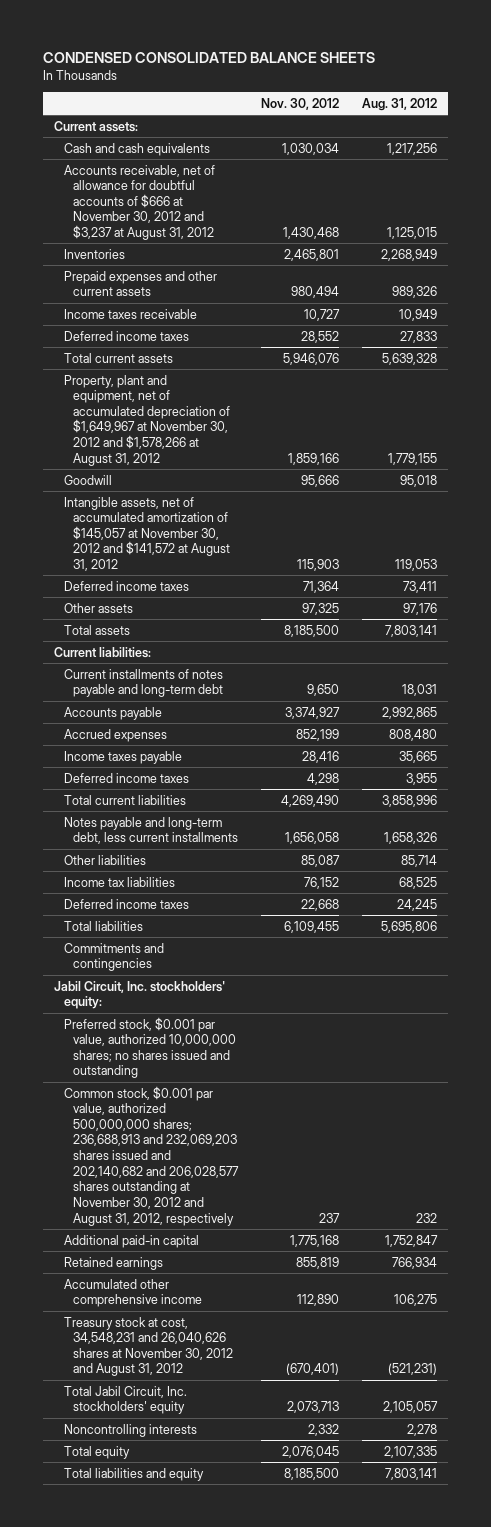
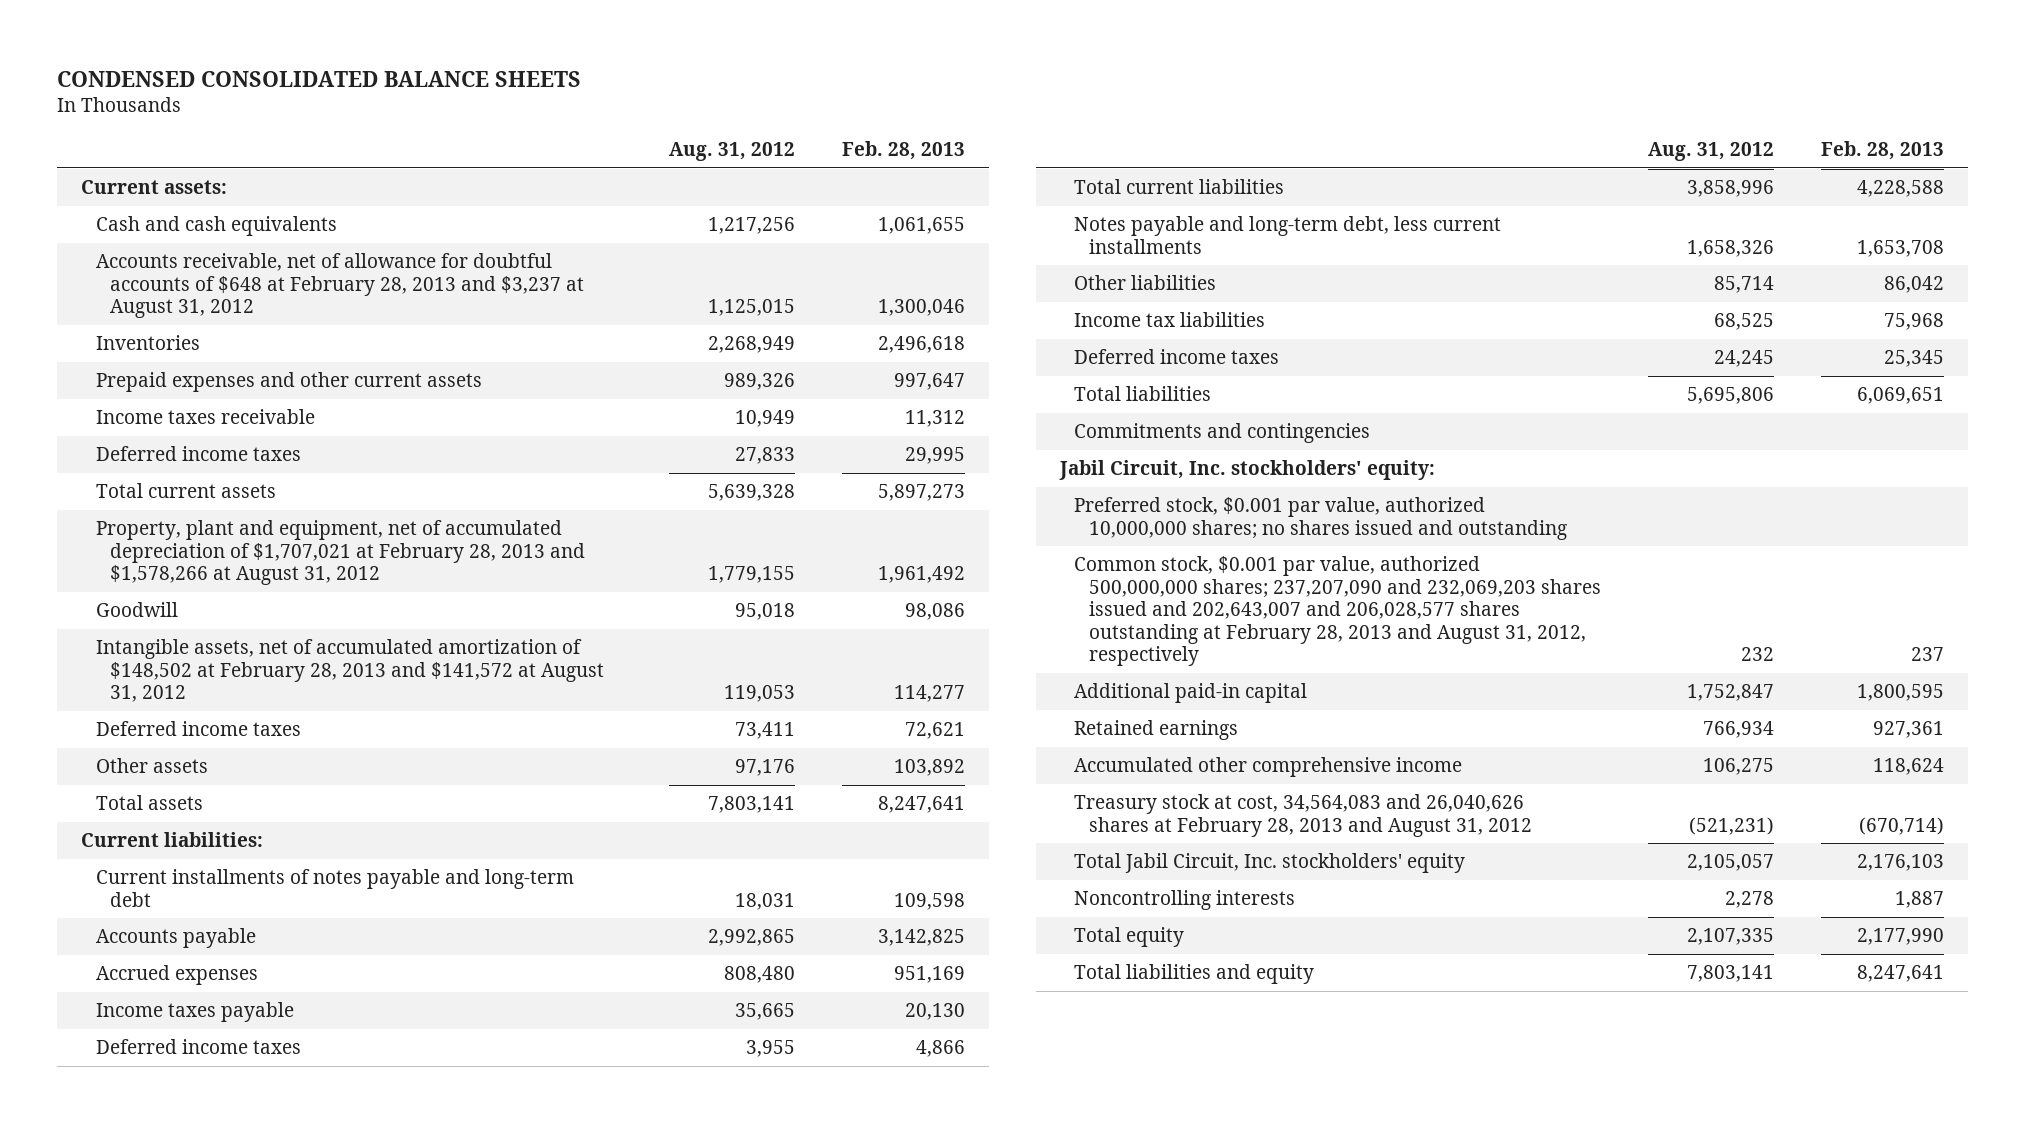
[260,97,339,110] Nov. 30, 2012 -> none
none -> [842,141,966,161] Feb. 28, 2013
[63,164,215,241] Accounts receivable, net of allowance for doubtful accounts of $666 at November 30, 2012 and $3,237 at August 31, 2012 -> [95,253,585,319] Accounts receivable, net of allowance for doubtful accounts of $648 at February 28, 2013 and $3,237 at August 31, 2012
[63,374,231,466] Property, plant and equipment, net of accumulated depreciation of $1,649,967 at November 30, 2012 and $1,578,266 at August 31, 2012 -> [95,520,586,586] Property, plant and equipment, net of accumulated depreciation of $1,707,021 at February 28, 2013 and $1,578,266 at August 31, 2012
[63,496,231,572] Intangible assets, net of accumulated amortization of $145,057 at November 30, 2012 and $141,572 at August 31, 2012 -> [95,639,605,703] Intangible assets, net of accumulated amortization of $148,502 at February 28, 2013 and $141,572 at August 31, 2012
[63,1085,240,1226] Common stock, $0.001 par value, authorized 500,000,000 shares; 236,688,913 and 232,069,203 shares issued and 202,140,682 and 206,028,577 shares outstanding at November 30, 2012 and August 31, 2012, respectively -> [1074,556,1602,666] Common stock, $0.001 par value, authorized 500,000,000 shares; 237,207,090 and 232,069,203 shares issued and 202,643,007 and 206,028,577 shares outstanding at February 28, 2013 and August 31, 2012, respectively
[63,1316,234,1377] Treasury stock at cost, 34,548,231 and 26,040,626 shares at November 30, 2012 and August 31, 2012 -> [1074,794,1533,837] Treasury stock at cost, 34,564,083 and 26,040,626 shares at February 28, 2013 and August 31, 2012

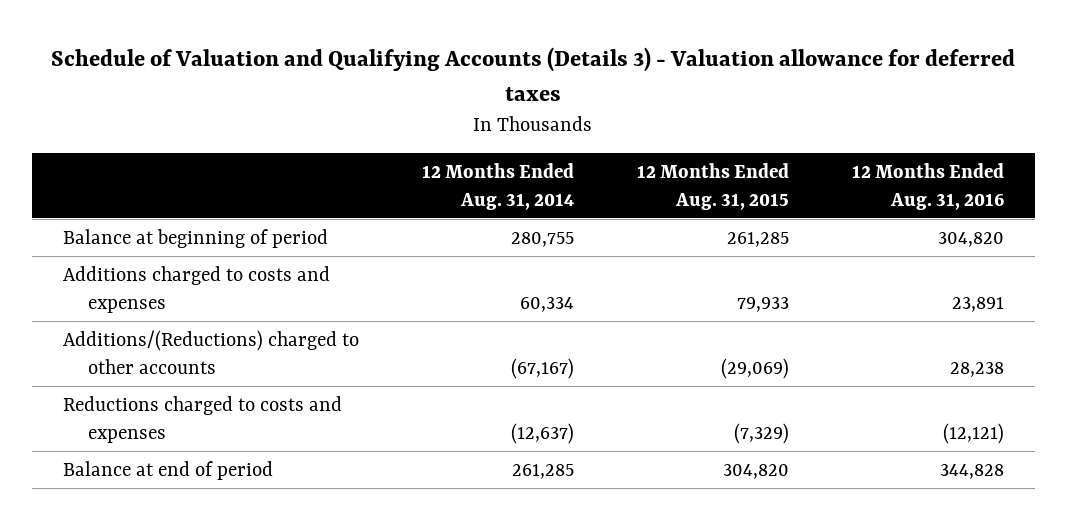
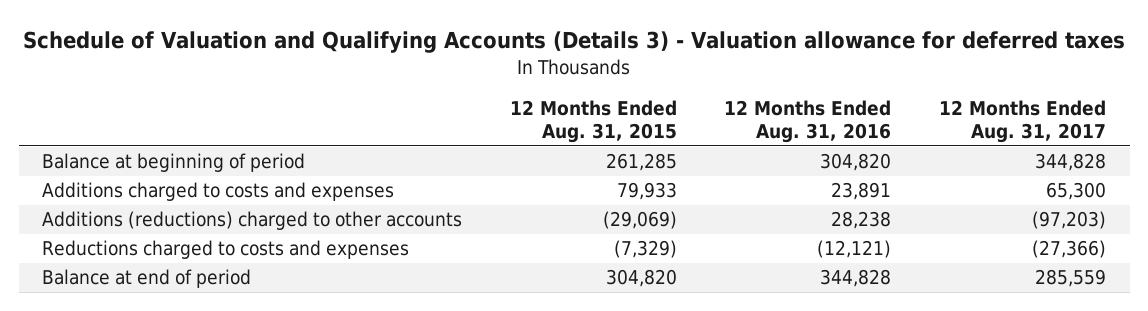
[422,162,575,210] 12 Months Ended Aug. 31, 2014 -> none
none -> [938,99,1106,144] 12 Months Ended Aug. 31, 2017
[63,329,360,374] Additions/(Reductions) charged to other accounts -> [42,211,463,231] Additions (reductions) charged to other accounts

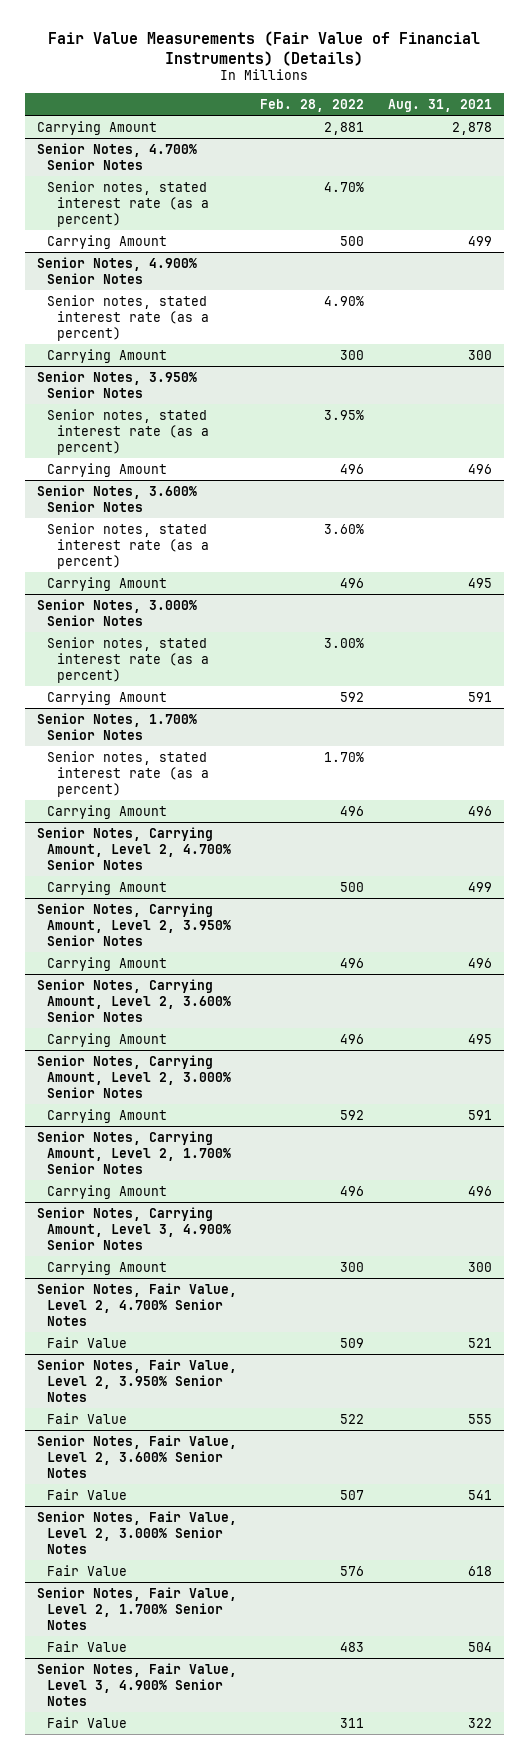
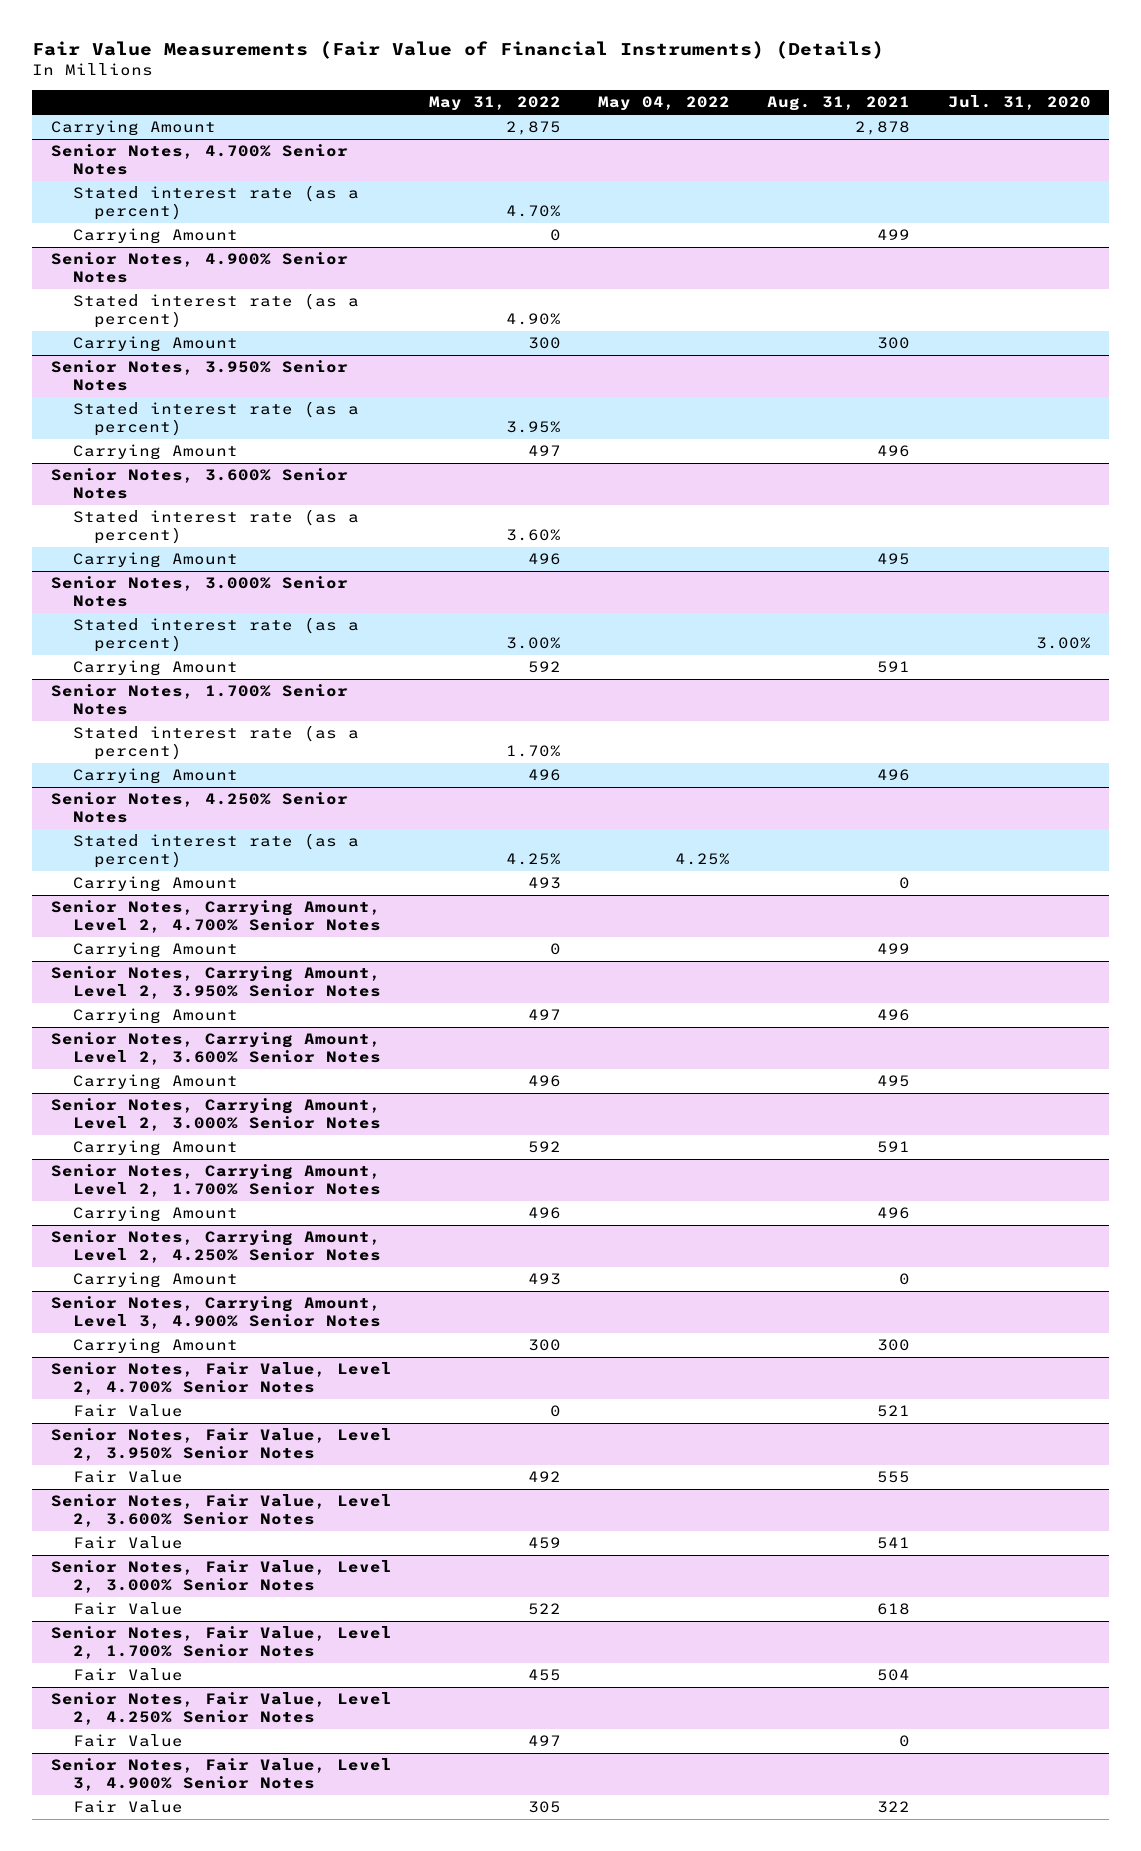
[260,98,365,112] Feb. 28, 2022 -> none
none -> [429,96,562,112] May 31, 2022
none -> [598,96,731,112] May 04, 2022
none -> [947,95,1091,111] Jul. 31, 2020
[46,180,209,227] Senior notes, stated interest rate (as a percent) -> [72,185,359,221] Stated interest rate (as a percent)
[46,294,209,341] Senior notes, stated interest rate (as a percent) -> [72,293,359,329] Stated interest rate (as a percent)
[46,408,209,455] Senior notes, stated interest rate (as a percent) -> [72,401,359,437] Stated interest rate (as a percent)
[46,522,209,569] Senior notes, stated interest rate (as a percent) -> [72,509,359,545] Stated interest rate (as a percent)
[46,636,209,683] Senior notes, stated interest rate (as a percent) -> [72,617,359,653] Stated interest rate (as a percent)
[46,750,209,797] Senior notes, stated interest rate (as a percent) -> [72,725,359,761] Stated interest rate (as a percent)
none -> [50,792,348,824] Senior Notes, 4.250% Senior Notes
none -> [72,833,359,869] Stated interest rate (as a percent)
none -> [72,876,238,893] Carrying Amount
none -> [50,1230,381,1264] Senior Notes, Carrying Amount, Level 2, 4.250% Senior Notes
none -> [72,1272,238,1289] Carrying Amount
none -> [50,1692,392,1726] Senior Notes, Fair Value, Level 2, 4.250% Senior Notes
none -> [72,1734,183,1748] Fair Value

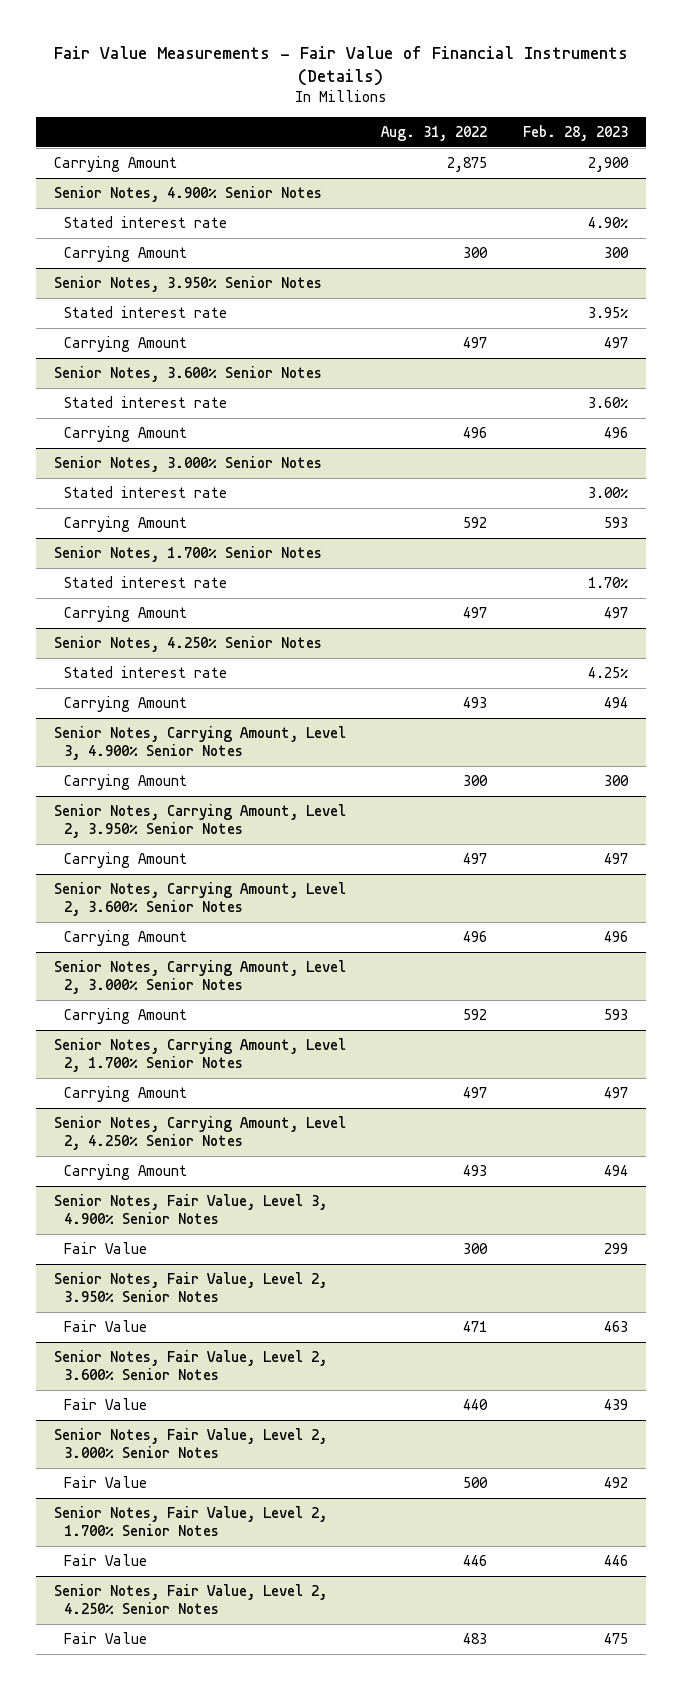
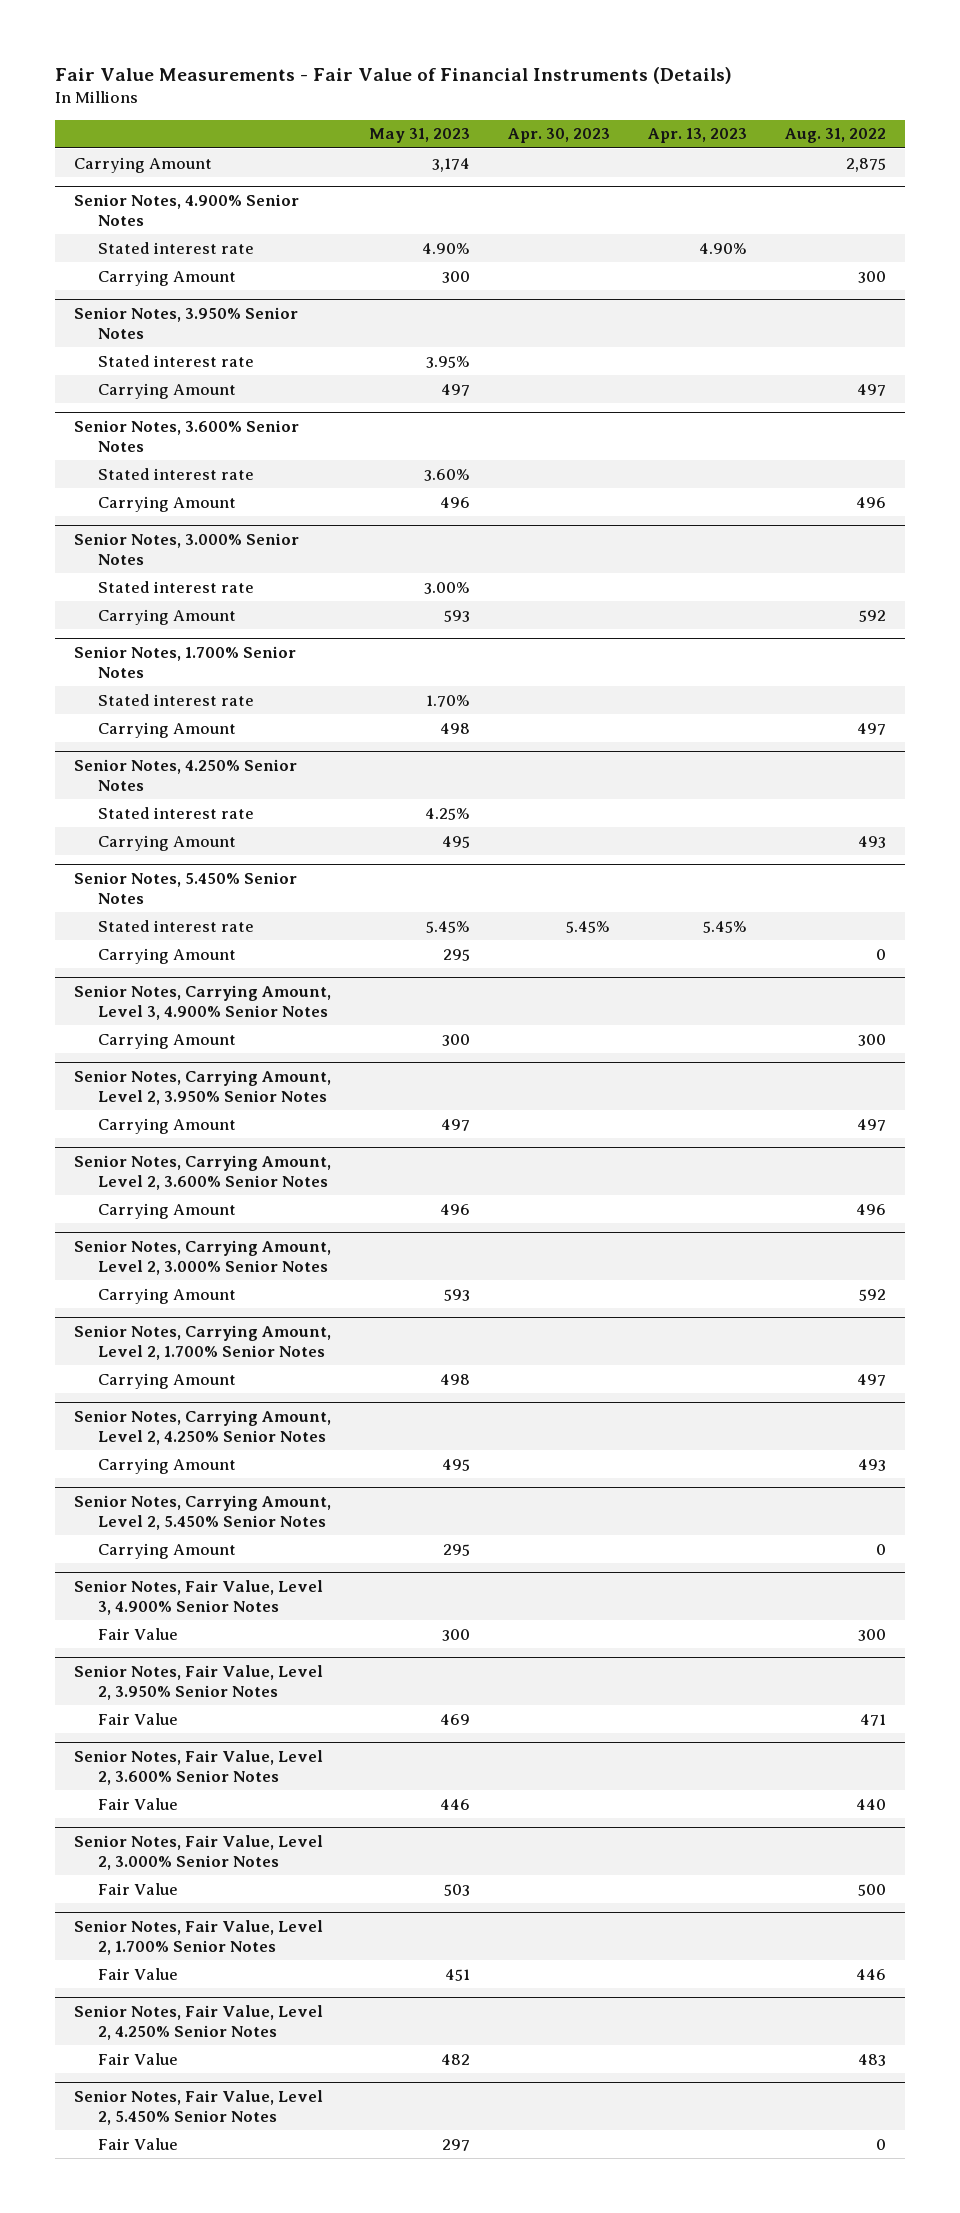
[523,125,629,142] Feb. 28, 2023 -> none
none -> [368,128,470,144] May 31, 2023
none -> [507,128,610,144] Apr. 30, 2023
none -> [647,128,747,144] Apr. 13, 2023
none -> [73,872,297,904] Senior Notes, 5.450% Senior Notes
none -> [97,919,254,932] Stated interest rate
none -> [97,947,236,964] Carrying Amount
none -> [73,1495,331,1530] Senior Notes, Carrying Amount, Level 2, 5.450% Senior Notes
none -> [97,1542,236,1559] Carrying Amount
none -> [73,2090,323,2125] Senior Notes, Fair Value, Level 2, 5.450% Senior Notes
none -> [97,2137,178,2150] Fair Value

